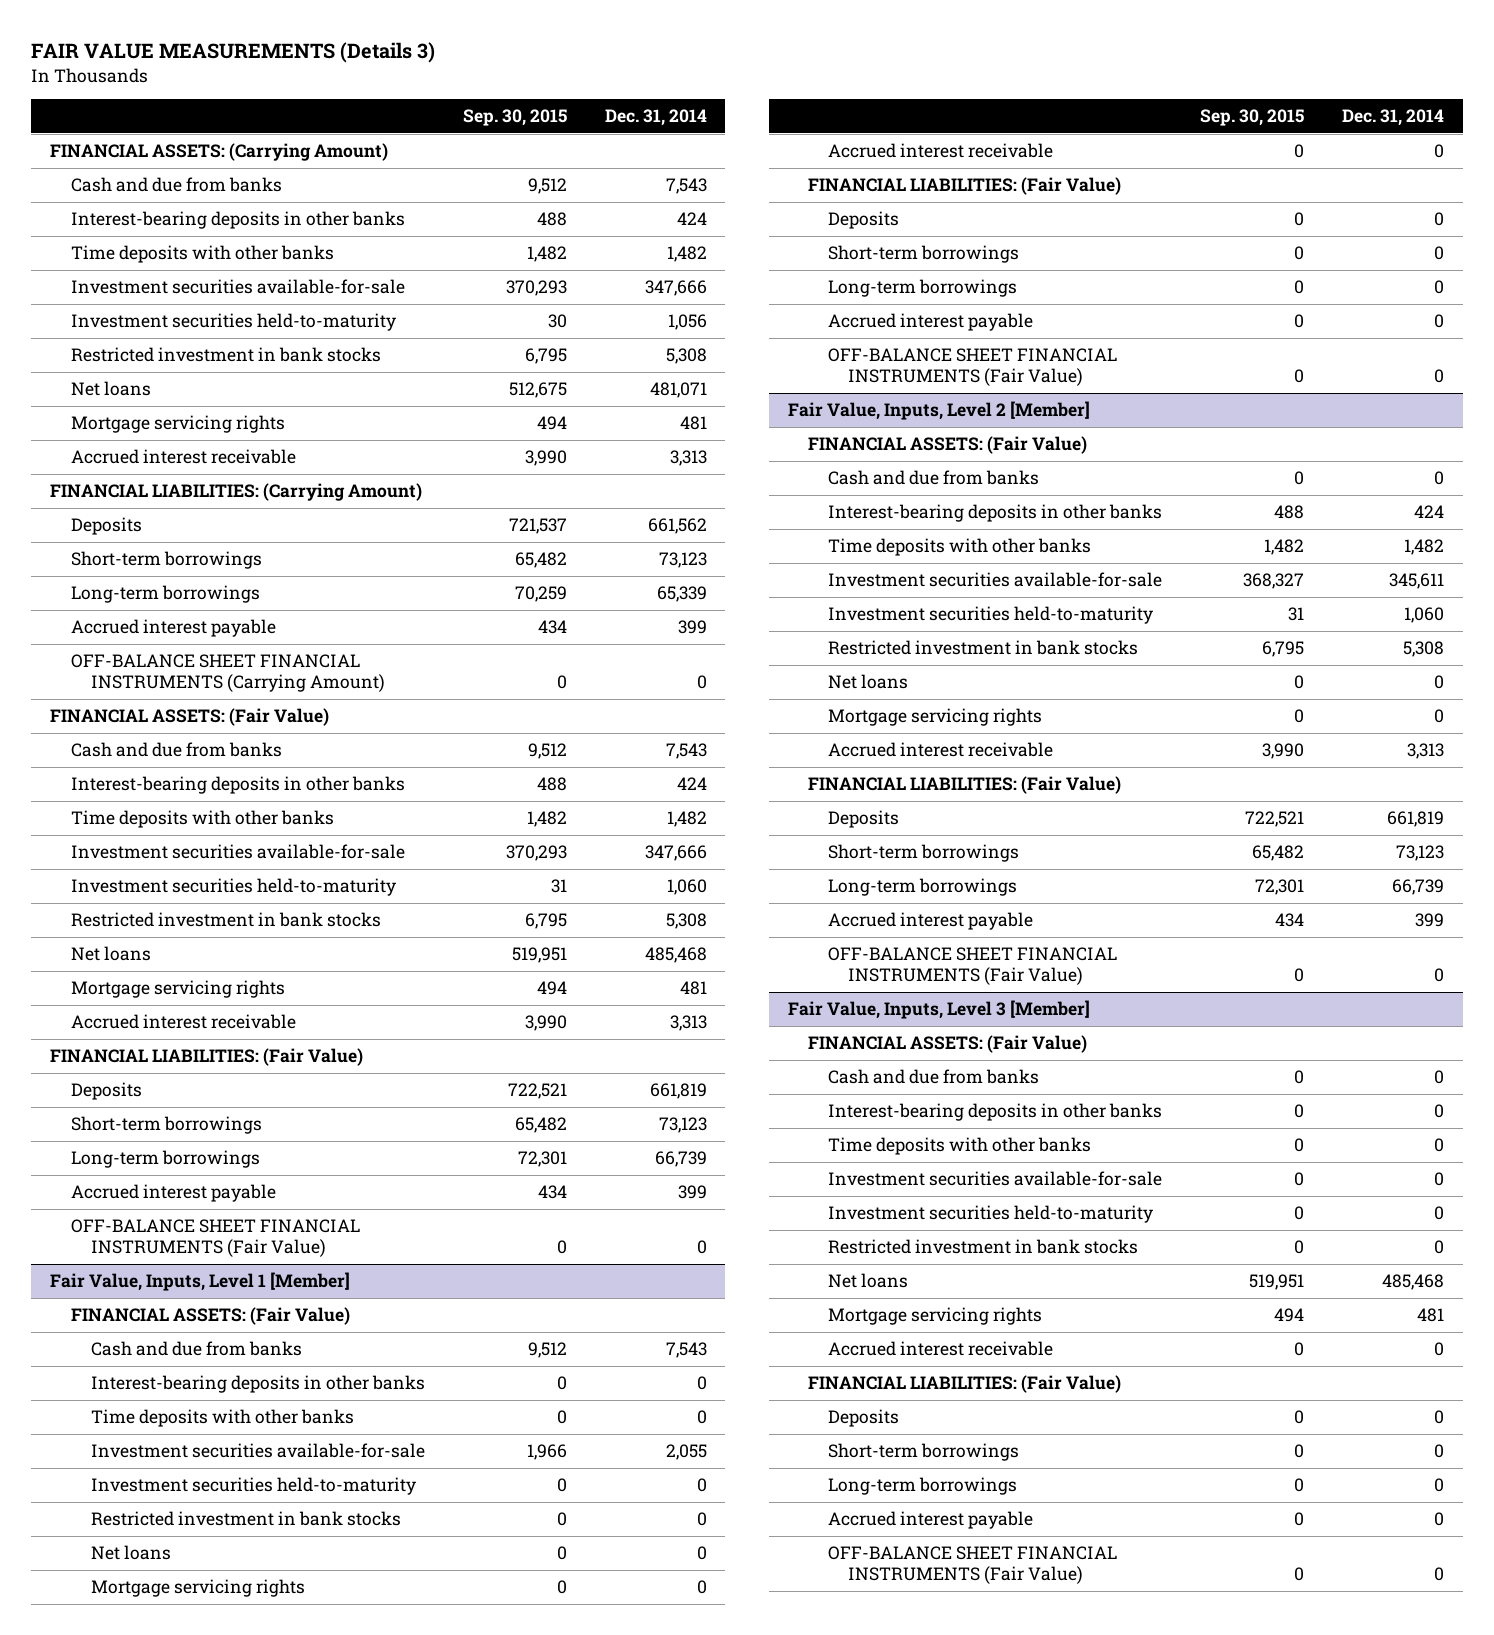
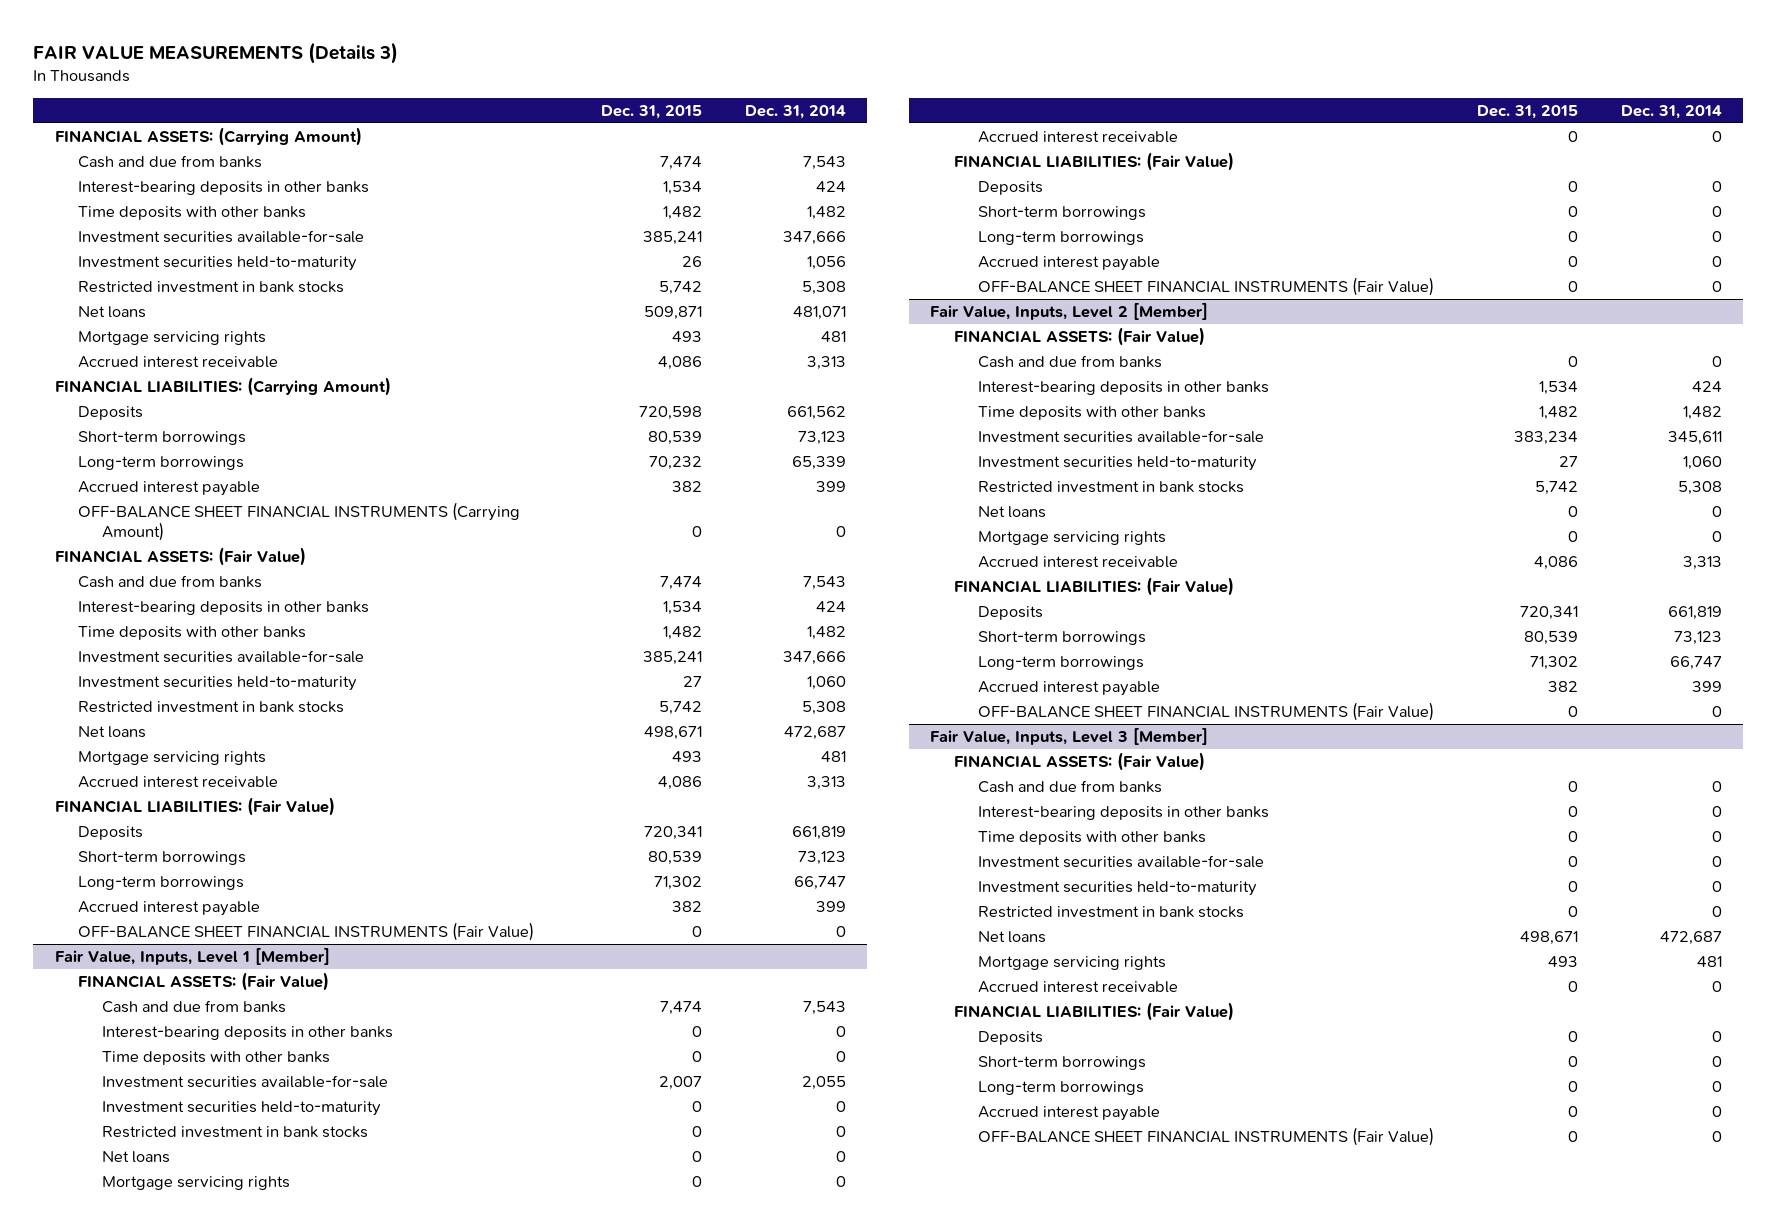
[462,109,567,127] Sep. 30, 2015 -> none
none -> [600,104,702,119] Dec. 31, 2015
[644,947,707,964] 485,468 -> [783,726,846,741] 472,687
[654,1151,707,1168] 66,739 -> [793,876,846,891] 66,747
[1391,879,1444,896] 66,739 -> [1669,656,1722,671] 66,747
[1381,1274,1444,1291] 485,468 -> [1659,931,1722,946] 472,687

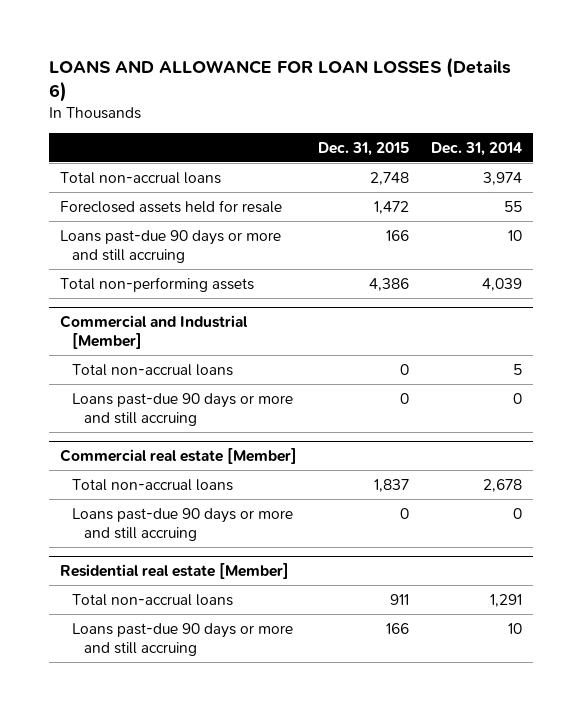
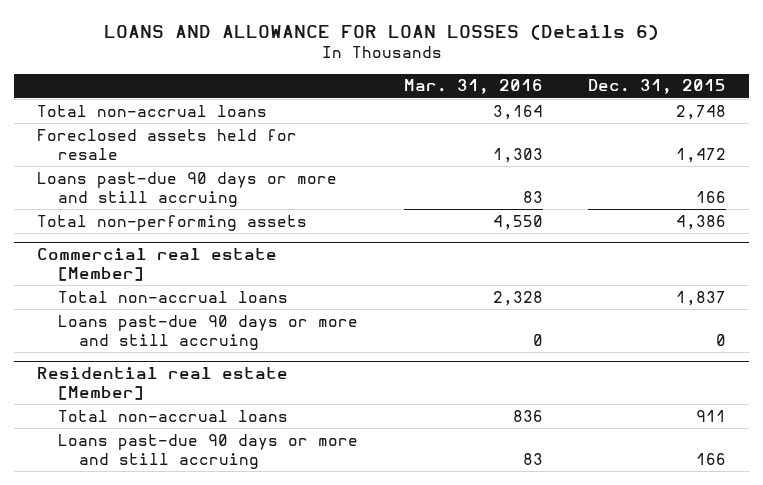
[431,141,523,156] Dec. 31, 2014 -> none
none -> [403,79,543,95] Mar. 31, 2016
[59,315,248,350] Commercial and Industrial [Member] -> none
[71,363,233,376] Total non-accrual loans -> none
[71,392,293,426] Loans past-due 90 days or more and still accruing -> none

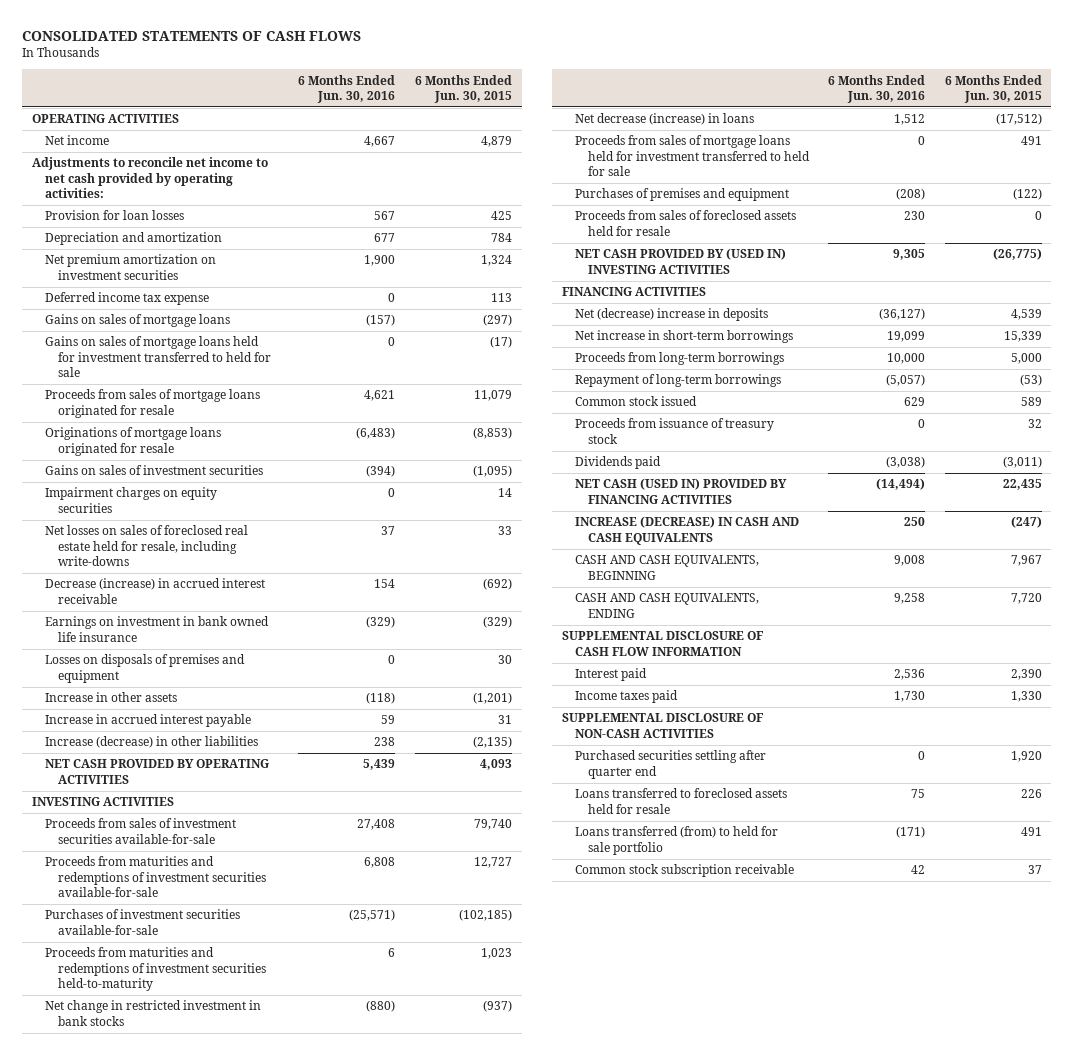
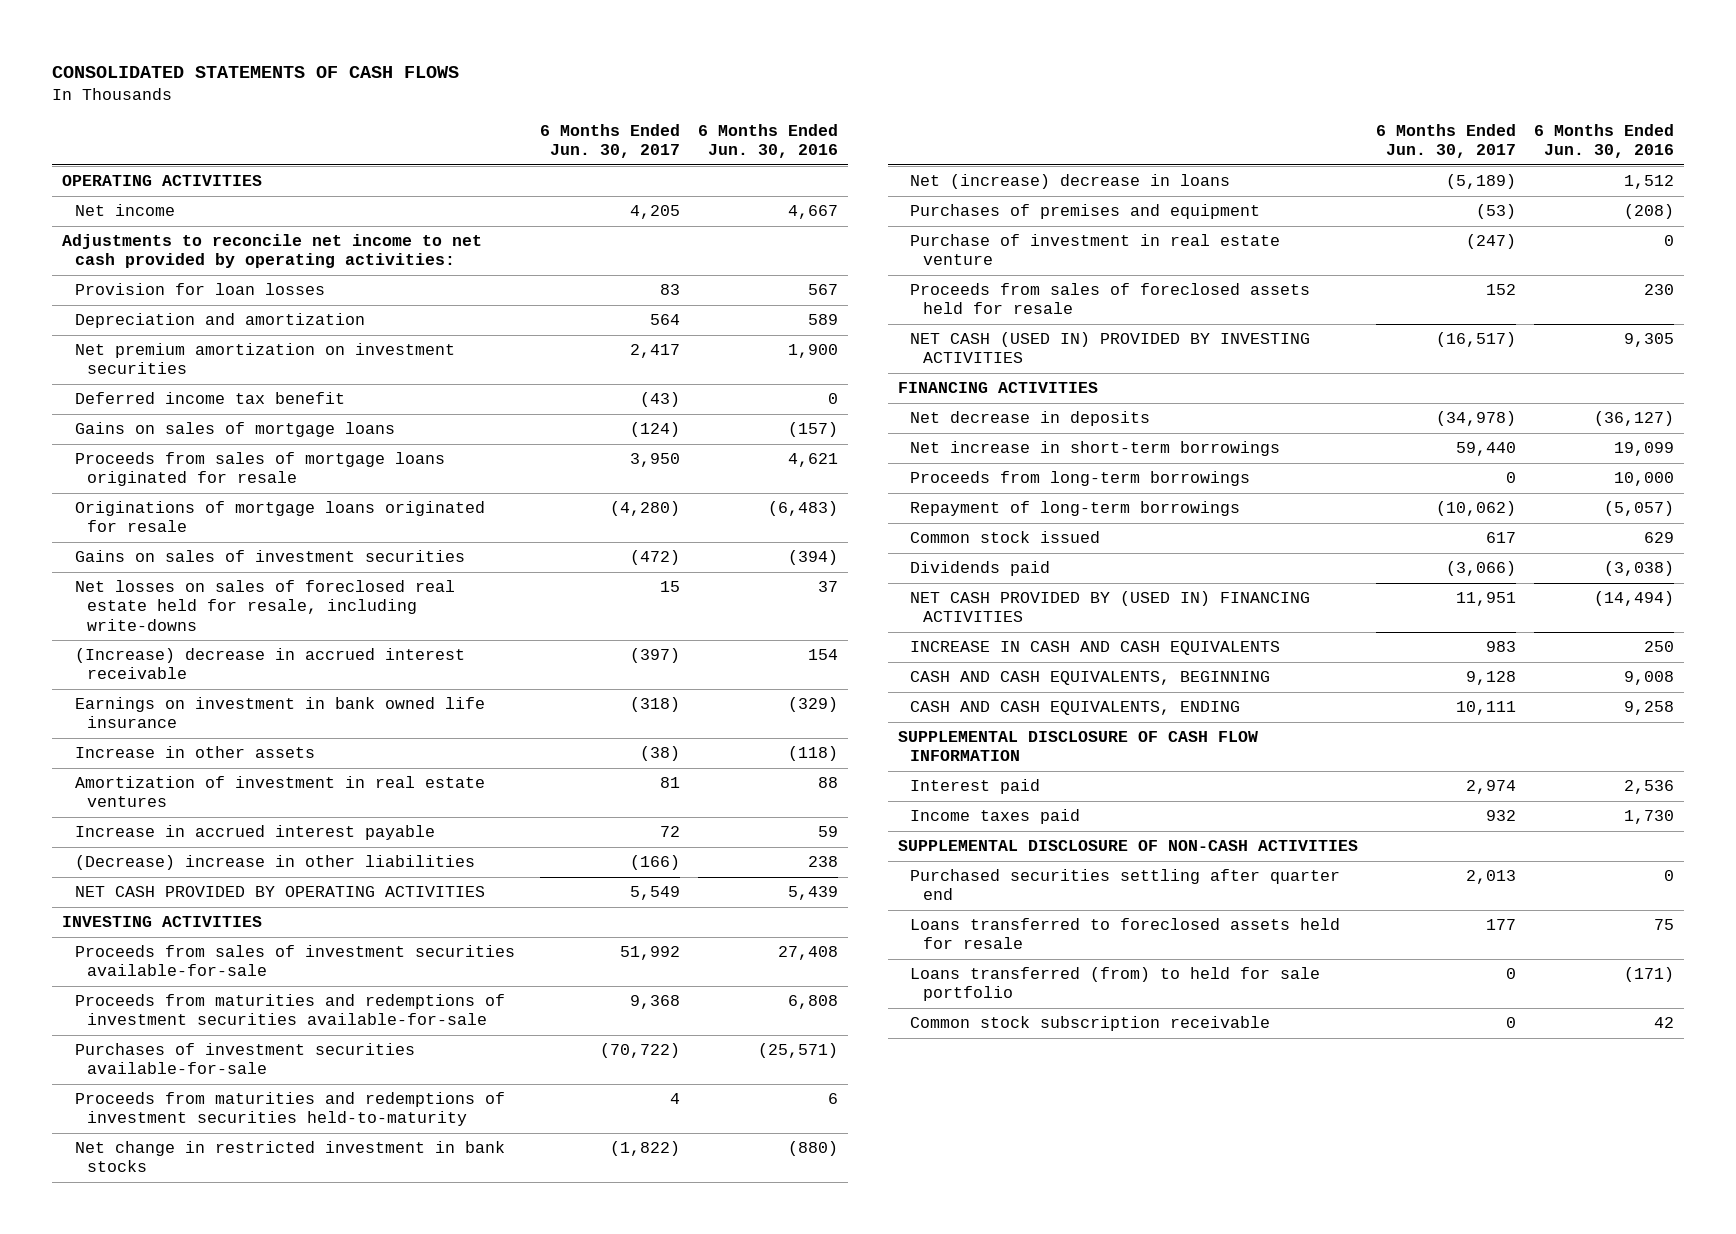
[414,74,512,104] 6 Months Ended Jun. 30, 2015 -> none
none -> [540,124,681,159] 6 Months Ended Jun. 30, 2017
[374,233,396,243] 677 -> [808,314,839,326] 589
[44,292,209,306] Deferred income tax expense -> [74,392,345,405] Deferred income tax benefit
[44,336,271,378] Gains on sales of mortgage loans held for investment transferred to held for sale -> none
[44,487,217,513] Impairment charges on equity securities -> none
[44,578,265,604] Decrease (increase) in accrued interest receivable -> [74,648,465,680] (Increase) decrease in accrued interest receivable
[44,654,245,683] Losses on disposals of premises and equipment -> none
none -> [74,776,485,808] Amortization of investment in real estate ventures
[44,736,258,749] Increase (decrease) in other liabilities -> [74,855,475,871] (Decrease) increase in other liabilities
[574,135,810,177] Proceeds from sales of mortgage loans held for investment transferred to held for sale -> none
[574,113,754,126] Net decrease (increase) in loans -> [910,174,1231,190] Net (increase) decrease in loans
none -> [910,234,1281,266] Purchase of investment in real estate venture
[574,248,786,274] NET CASH PROVIDED BY (USED IN) INVESTING ACTIVITIES -> [910,332,1311,364] NET CASH (USED IN) PROVIDED BY INVESTING ACTIVITIES
[574,308,768,322] Net (decrease) increase in deposits -> [910,411,1151,427] Net decrease in deposits
[574,418,774,444] Proceeds from issuance of treasury stock -> none
[574,478,787,504] NET CASH (USED IN) PROVIDED BY FINANCING ACTIVITIES -> [910,591,1311,623] NET CASH PROVIDED BY (USED IN) FINANCING ACTIVITIES
[574,516,799,545] INCREASE (DECREASE) IN CASH AND CASH EQUIVALENTS -> [910,641,1281,656] INCREASE IN CASH AND CASH EQUIVALENTS

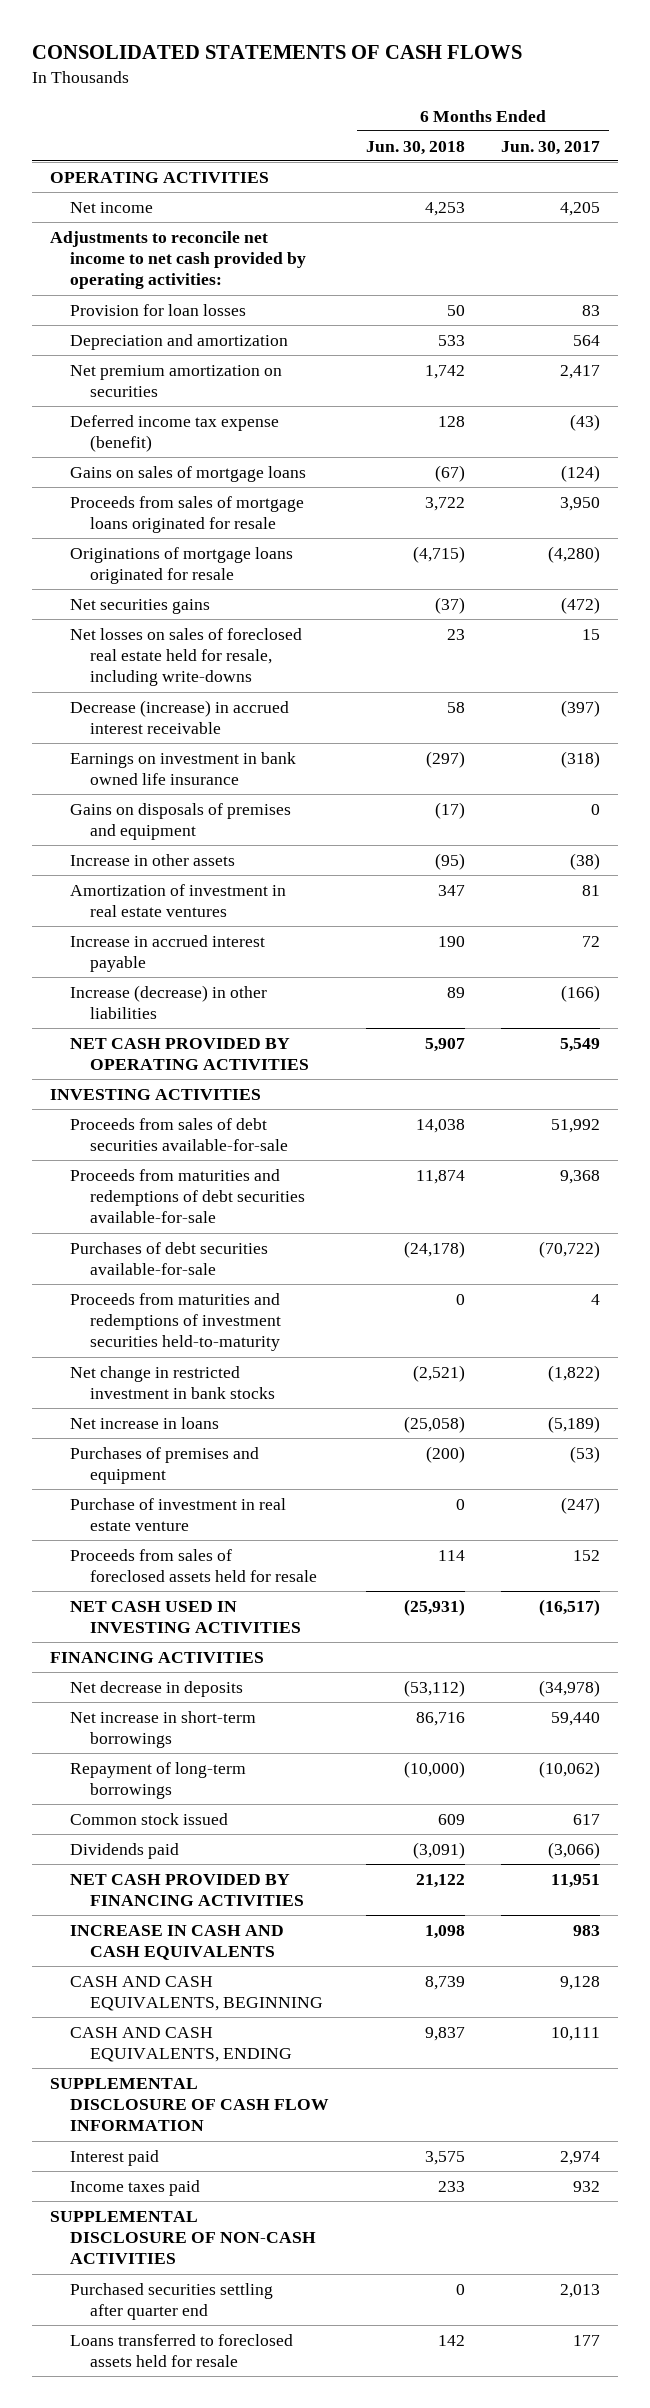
[698,124,839,159] 6 Months Ended Jun. 30, 2016 -> none
none -> [365,140,465,155] Jun. 30, 2018
[74,343,455,375] Net premium amortization on investment securities -> [70,364,283,398] Net premium amortization on securities
[74,392,345,405] Deferred income tax benefit -> [70,414,280,453] Deferred income tax expense (benefit)
[74,550,465,563] Gains on sales of investment securities -> [70,598,211,614] Net securities gains
[74,648,465,680] (Increase) decrease in accrued interest receivable -> [70,699,290,735] Decrease (increase) in accrued interest receivable
none -> [70,802,292,841] Gains on disposals of premises and equipment
[74,855,475,871] (Decrease) increase in other liabilities -> [70,984,268,1020] Increase (decrease) in other liabilities
[74,945,515,977] Proceeds from sales of investment securities available-for-sale -> [70,1117,289,1152] Proceeds from sales of debt securities available-for-sale
[74,994,505,1026] Proceeds from maturities and redemptions of investment securities available-for-sale -> [70,1168,306,1224] Proceeds from maturities and redemptions of debt securities available-for-sale
[74,1043,415,1075] Purchases of investment securities available-for-sale -> [70,1241,269,1276] Purchases of debt securities available-for-sale
[910,174,1231,190] Net (increase) decrease in loans -> [70,1416,220,1429] Net increase in loans
[910,332,1311,364] NET CASH (USED IN) PROVIDED BY INVESTING ACTIVITIES -> [70,1600,302,1634] NET CASH USED IN INVESTING ACTIVITIES
[910,471,1251,487] Proceeds from long-term borrowings -> none
[910,591,1311,623] NET CASH PROVIDED BY (USED IN) FINANCING ACTIVITIES -> [70,1873,305,1907] NET CASH PROVIDED BY FINANCING ACTIVITIES
[910,967,1321,1002] Loans transferred (from) to held for sale portfolio -> none
[910,1016,1271,1032] Common stock subscription receivable -> none

